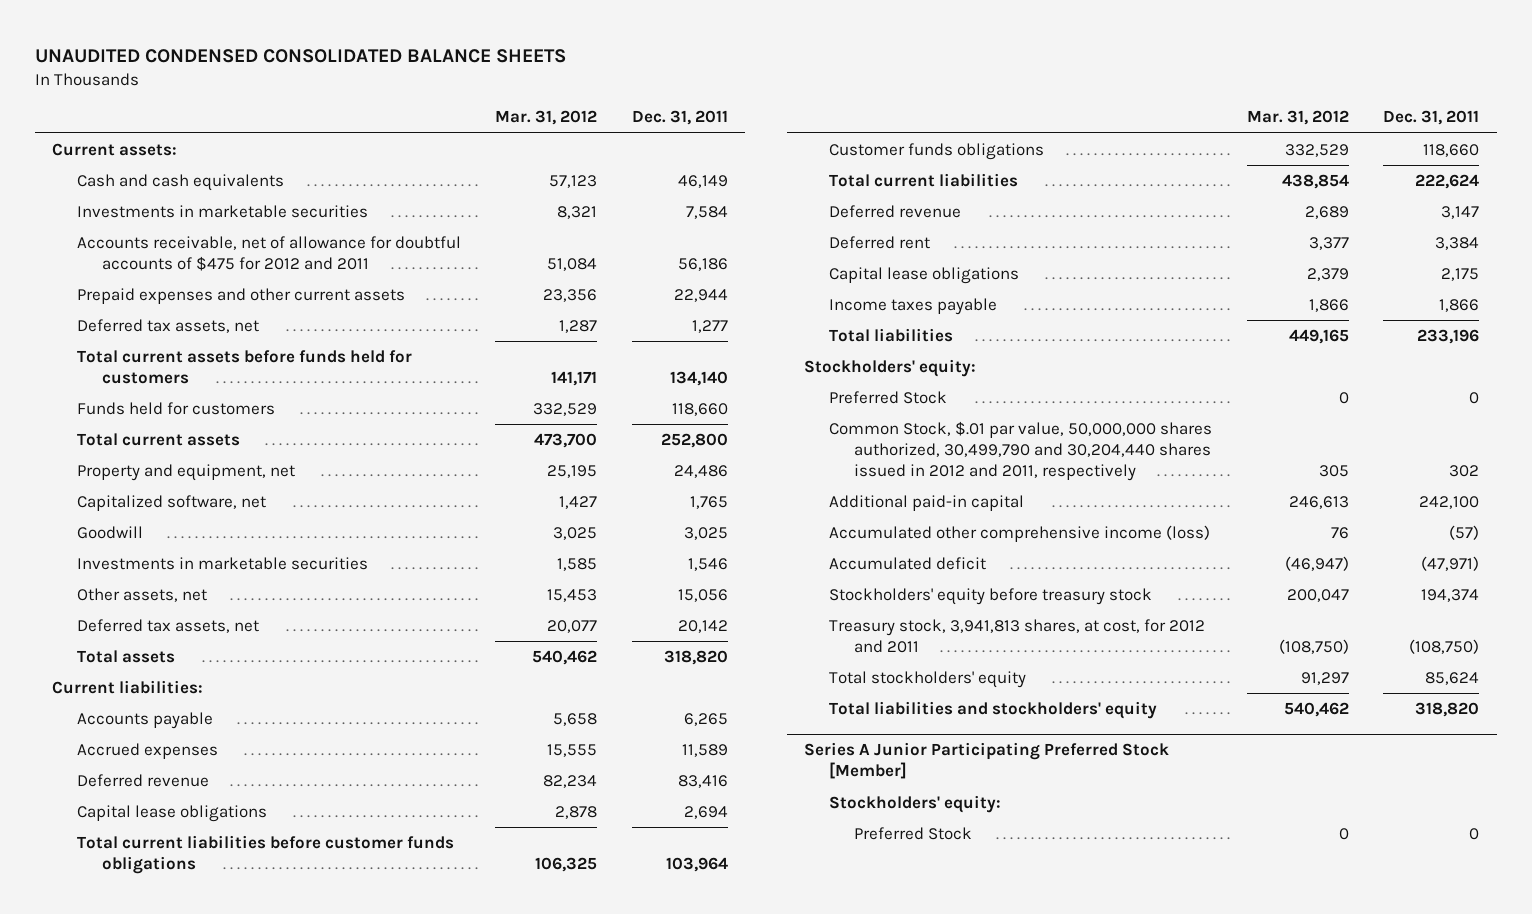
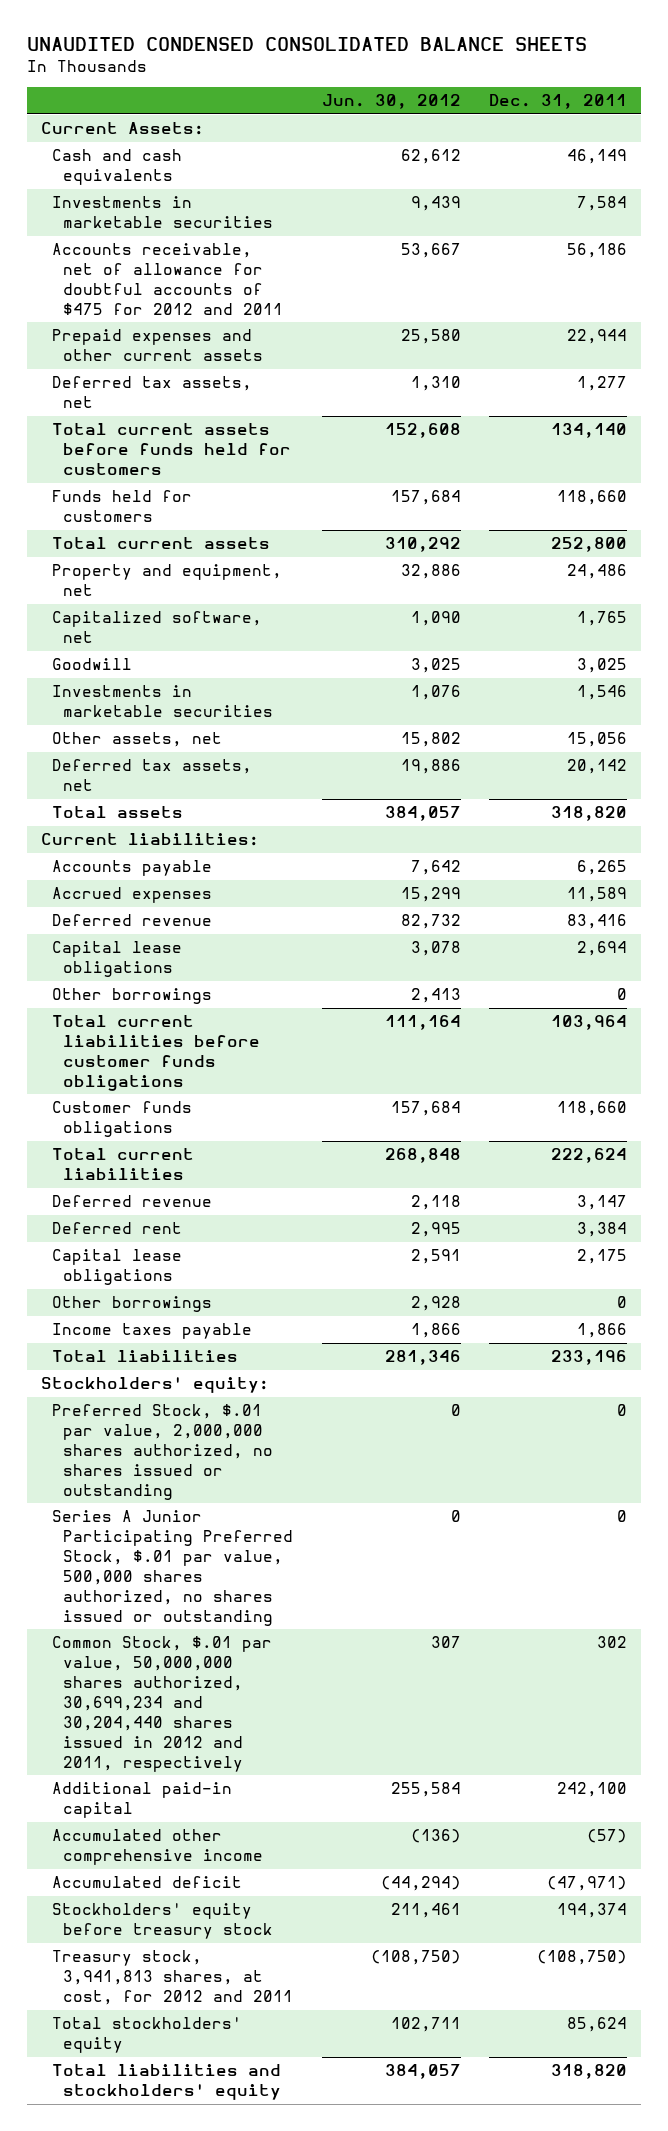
[495,110,598,126] Mar. 31, 2012 -> none
none -> [321,94,461,110] Jun. 30, 2012
[52,142,178,156] Current assets: -> [40,122,204,136] Current Assets:
none -> [52,988,213,1005] Other borrowings
none -> [52,1296,213,1313] Other borrowings
[828,390,947,404] Preferred Stock -> [52,1404,274,1501] Preferred Stock, $.01 par value, 2,000,000 shares authorized, no shares issued or outstanding
none -> [52,1510,294,1627] Series A Junior Participating Preferred Stock, $.01 par value, 500,000 shares authorized, no shares issued or outstanding
[828,420,1212,481] Common Stock, $.01 par value, 50,000,000 shares authorized, 30,499,790 and 30,204,440 shares issued in 2012 and 2011, respectively -> [52,1636,273,1772] Common Stock, $.01 par value, 50,000,000 shares authorized, 30,699,234 and 30,204,440 shares issued in 2012 and 2011, respectively
[828,524,1210,542] Accumulated other comprehensive income (loss) -> [52,1829,264,1866] Accumulated other comprehensive income
[804,742,1170,780] Series A Junior Participating Preferred Stock [Member] -> none
[828,794,1001,813] Stockholders' equity: -> none
[853,826,972,840] Preferred Stock -> none

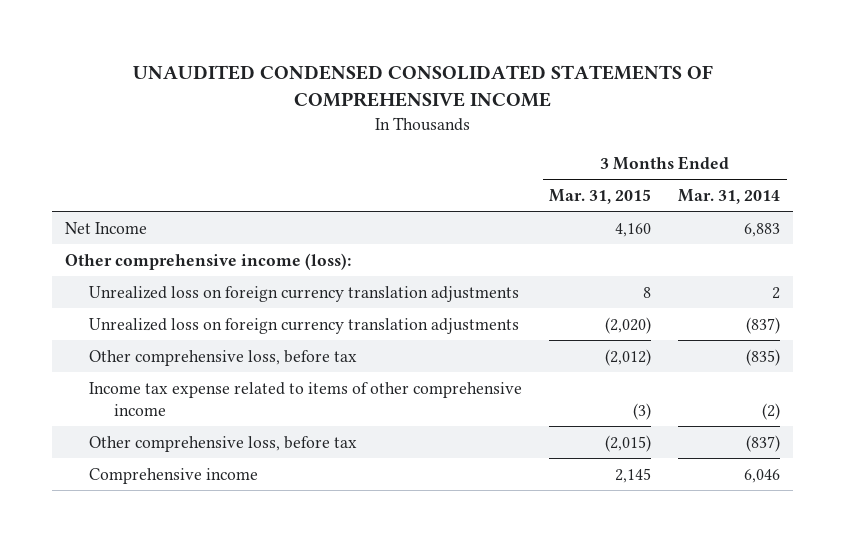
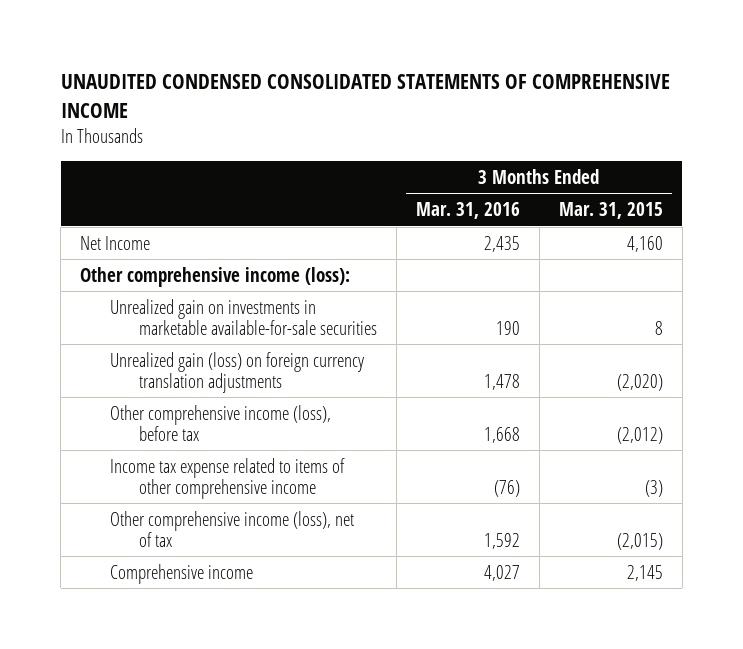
[677,188,780,204] Mar. 31, 2014 -> none
none -> [415,202,520,220] Mar. 31, 2016
[89,285,520,302] Unrealized loss on foreign currency translation adjustments -> [109,298,377,335] Unrealized gain on investments in marketable available-for-sale securities
[89,317,520,334] Unrealized loss on foreign currency translation adjustments -> [109,351,364,393] Unrealized gain (loss) on foreign currency translation adjustments
[89,349,358,366] Other comprehensive loss, before tax -> [109,404,331,441] Other comprehensive income (loss), before tax
[89,435,358,452] Other comprehensive loss, before tax -> [109,510,354,547] Other comprehensive income (loss), net of tax

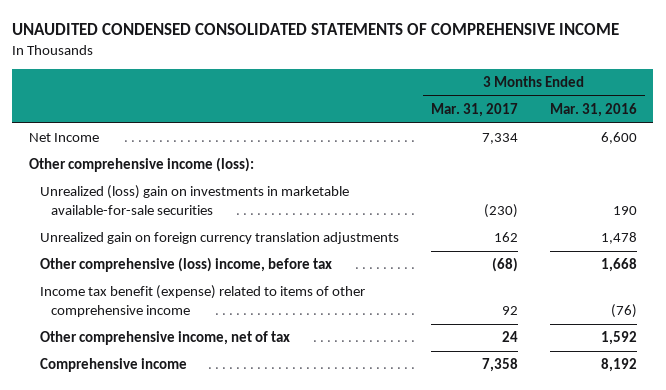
[558,202,663,220] Mar. 31, 2015 -> none
none -> [430,102,518,117] Mar. 31, 2017
[483,235,520,252] 2,435 -> [601,132,638,145] 6,600
[109,298,377,335] Unrealized gain on investments in marketable available-for-sale securities -> [39,185,349,215] Unrealized (loss) gain on investments in marketable available-for-sale securities
[109,351,364,393] Unrealized gain (loss) on foreign currency translation adjustments -> [39,232,399,245] Unrealized gain on foreign currency translation adjustments
[109,404,331,441] Other comprehensive income (loss), before tax -> [39,257,332,273] Other comprehensive (loss) income, before tax
[109,457,345,499] Income tax expense related to items of other comprehensive income -> [39,285,365,317] Income tax benefit (expense) related to items of other comprehensive income
[109,510,354,547] Other comprehensive income (loss), net of tax -> [39,331,290,346] Other comprehensive income, net of tax
[483,564,520,581] 4,027 -> [601,358,638,373] 8,192

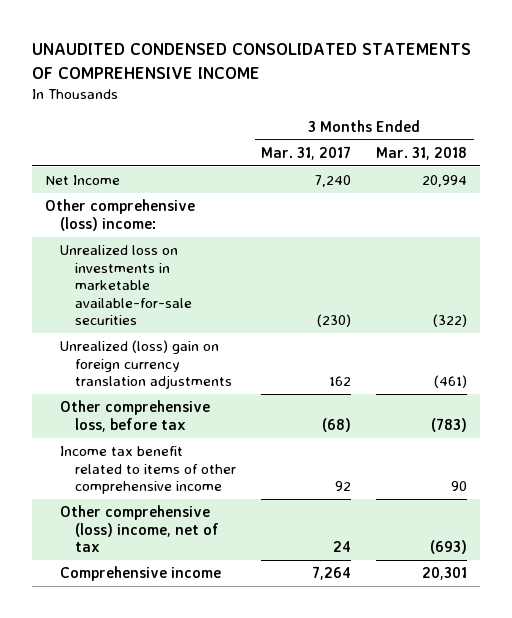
[550,102,638,117] Mar. 31, 2016 -> none
none -> [376,146,468,160] Mar. 31, 2018
[481,133,518,145] 7,334 -> [315,175,352,188] 7,240
[28,157,254,173] Other comprehensive income (loss): -> [44,199,195,231] Other comprehensive (loss) income:
[39,185,349,215] Unrealized (loss) gain on investments in marketable available-for-sale securities -> [59,245,192,326] Unrealized loss on investments in marketable available-for-sale securities
[39,232,399,245] Unrealized gain on foreign currency translation adjustments -> [59,340,232,390] Unrealized (loss) gain on foreign currency translation adjustments
[39,257,332,273] Other comprehensive (loss) income, before tax -> [59,400,210,432] Other comprehensive loss, before tax
[39,285,365,317] Income tax benefit (expense) related to items of other comprehensive income -> [59,446,236,495] Income tax benefit related to items of other comprehensive income
[39,331,290,346] Other comprehensive income, net of tax -> [59,505,219,553] Other comprehensive (loss) income, net of tax
[481,358,518,373] 7,358 -> [312,566,352,581] 7,264

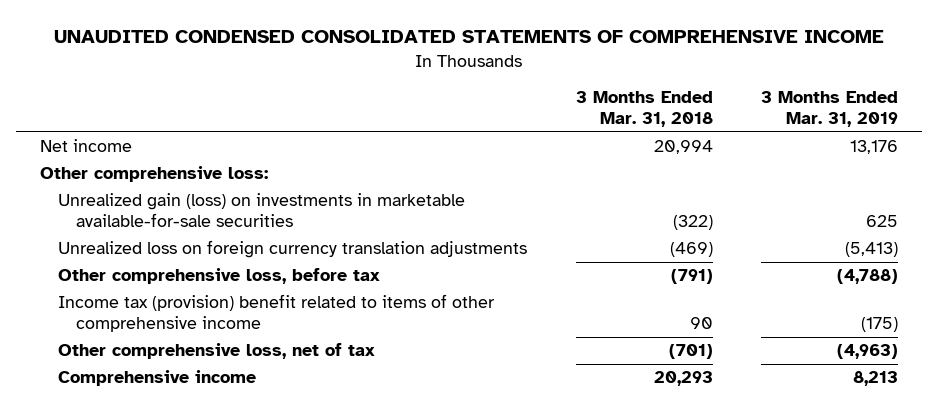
[261,145,352,160] Mar. 31, 2017 -> none
none -> [761,91,899,128] 3 Months Ended Mar. 31, 2019
[44,175,120,186] Net Income -> [40,139,133,153] Net income
[44,199,195,231] Other comprehensive (loss) income: -> [40,166,269,183] Other comprehensive loss:
[59,245,192,326] Unrealized loss on investments in marketable available-for-sale securities -> [58,193,466,228] Unrealized gain (loss) on investments in marketable available-for-sale securities
[59,340,232,390] Unrealized (loss) gain on foreign currency translation adjustments -> [58,240,528,259] Unrealized loss on foreign currency translation adjustments
[434,375,468,389] (461) -> [669,242,713,258] (469)
[431,417,468,432] (783) -> [670,269,713,285] (791)
[59,446,236,495] Income tax benefit related to items of other comprehensive income -> [58,294,496,333] Income tax (provision) benefit related to items of other comprehensive income
[59,505,219,553] Other comprehensive (loss) income, net of tax -> [58,343,376,360] Other comprehensive loss, net of tax
[430,540,468,555] (693) -> [668,344,713,360] (701)
[422,567,468,581] 20,301 -> [653,371,713,387] 20,293

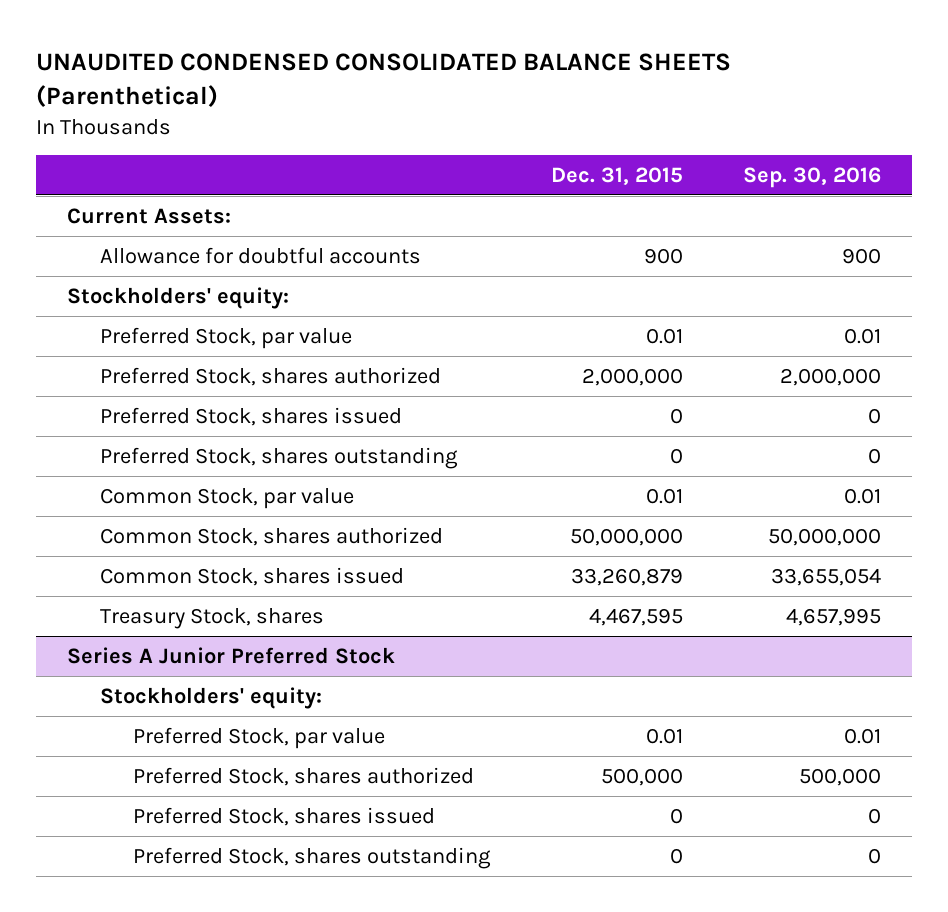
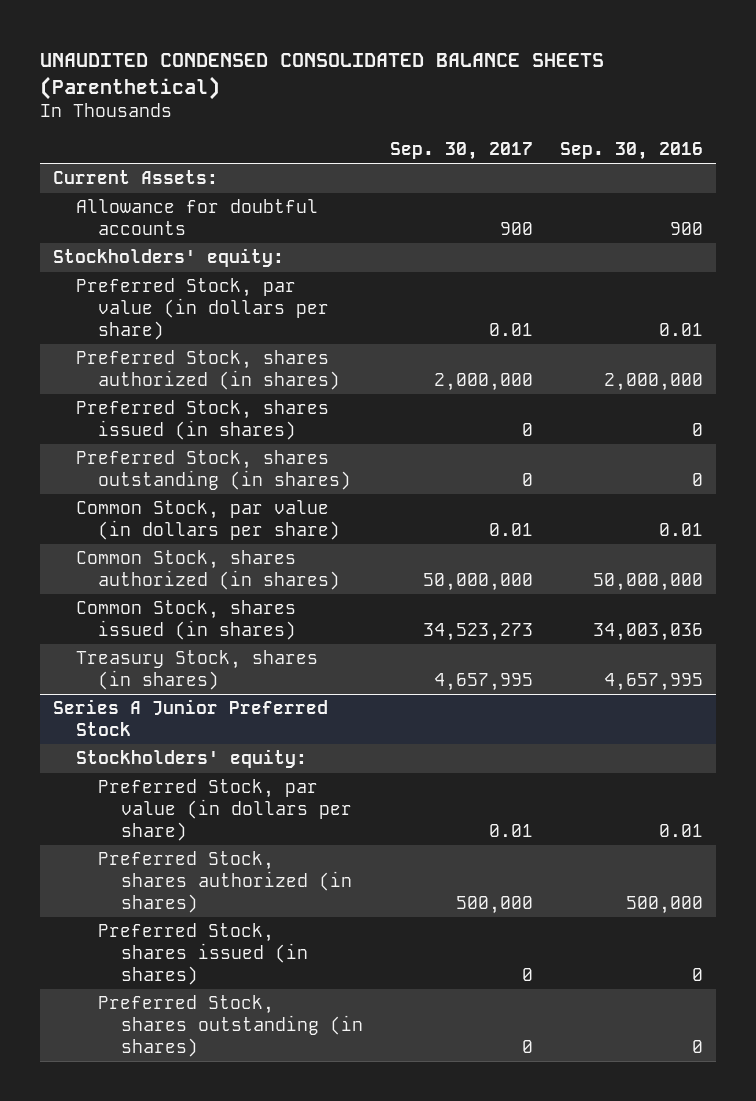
[550,167,683,186] Dec. 31, 2015 -> none
none -> [389,142,533,161] Sep. 30, 2017
[99,326,352,349] Preferred Stock, par value -> [75,278,330,340] Preferred Stock, par value (in dollars per share)
[99,366,441,386] Preferred Stock, shares authorized -> [75,350,341,391] Preferred Stock, shares authorized (in shares)
[99,406,402,426] Preferred Stock, shares issued -> [75,400,329,441] Preferred Stock, shares issued (in shares)
[99,446,458,469] Preferred Stock, shares outstanding -> [75,450,352,491] Preferred Stock, shares outstanding (in shares)
[99,487,354,509] Common Stock, par value -> [75,500,341,541] Common Stock, par value (in dollars per share)
[99,526,443,546] Common Stock, shares authorized -> [75,550,341,591] Common Stock, shares authorized (in shares)
[99,566,404,586] Common Stock, shares issued -> [75,600,297,641] Common Stock, shares issued (in shares)
[771,567,882,586] 33,655,054 -> [592,623,703,642] 34,003,036
[99,607,324,629] Treasury Stock, shares -> [75,650,318,691] Treasury Stock, shares (in shares)
[133,726,386,749] Preferred Stock, par value -> [98,779,352,841] Preferred Stock, par value (in dollars per share)
[133,766,475,786] Preferred Stock, shares authorized -> [98,851,352,913] Preferred Stock, shares authorized (in shares)
[133,806,436,826] Preferred Stock, shares issued -> [98,923,308,985] Preferred Stock, shares issued (in shares)
[133,846,492,869] Preferred Stock, shares outstanding -> [98,995,363,1057] Preferred Stock, shares outstanding (in shares)

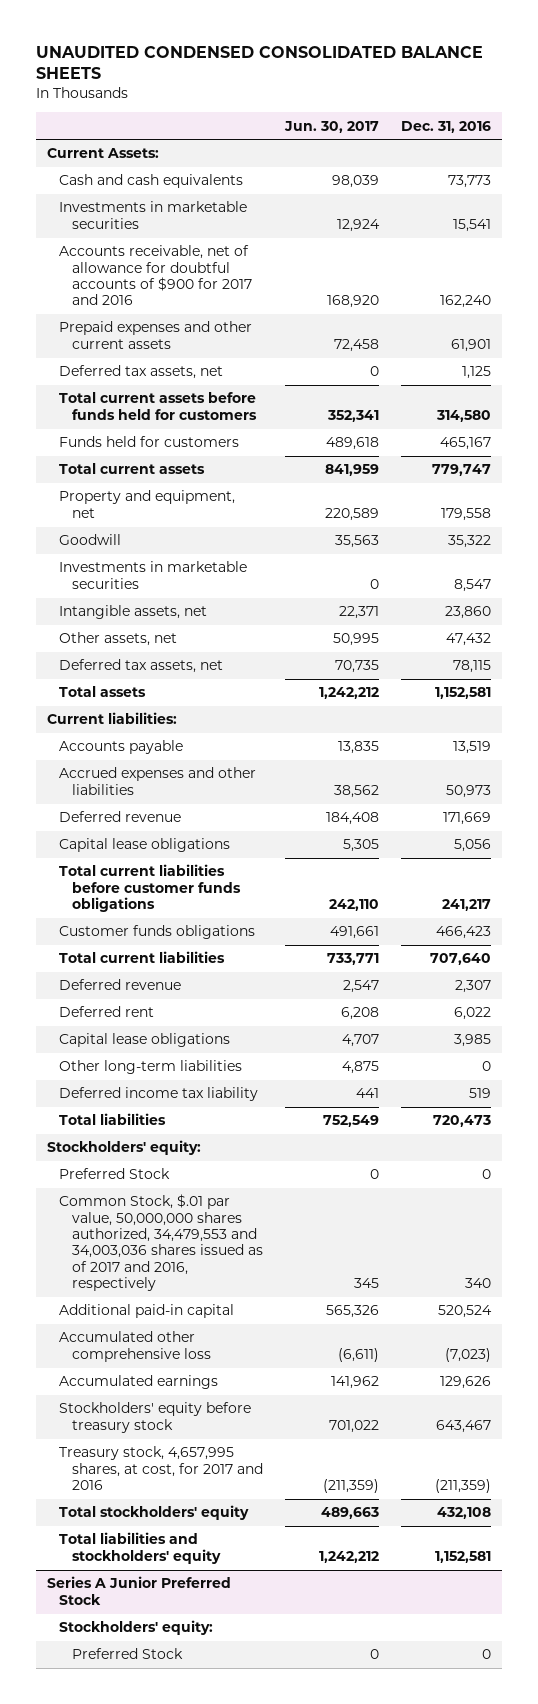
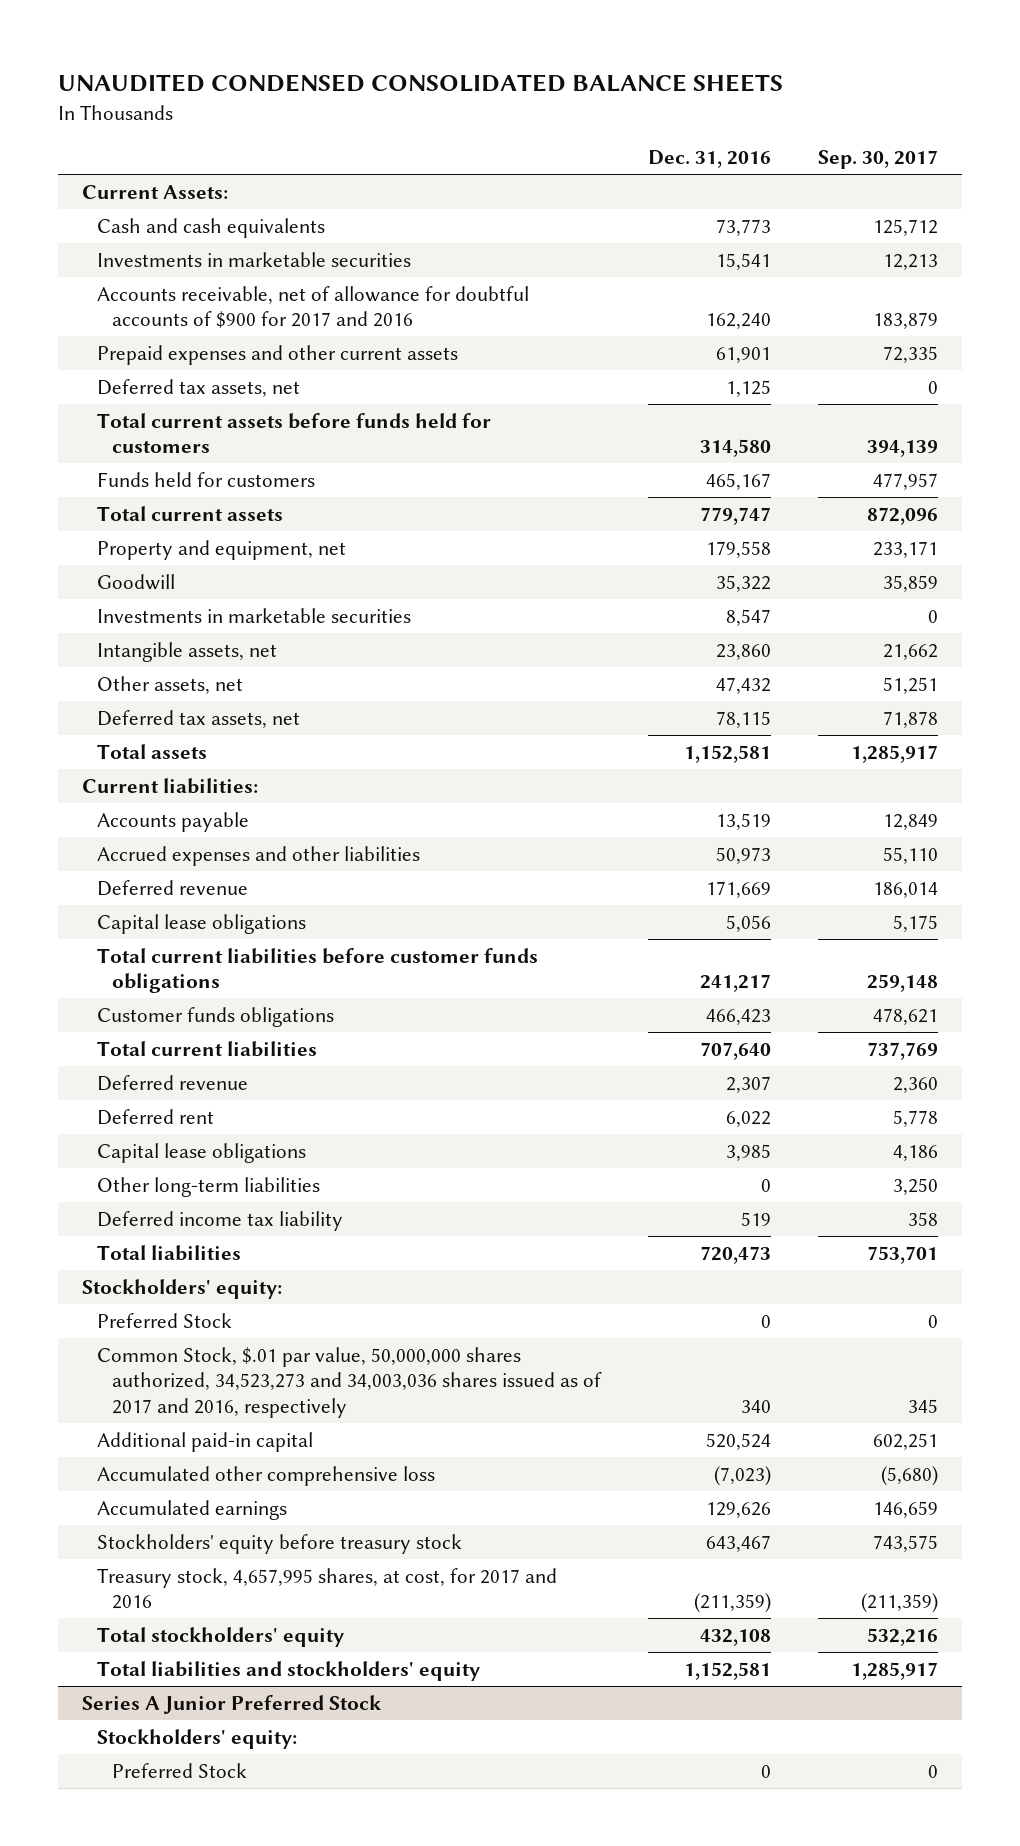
[283,120,379,133] Jun. 30, 2017 -> none
none -> [818,150,939,170] Sep. 30, 2017
[59,1194,263,1292] Common Stock, $.01 par value, 50,000,000 shares authorized, 34,479,553 and 34,003,036 shares issued as of 2017 and 2016, respectively -> [96,1346,603,1419] Common Stock, $.01 par value, 50,000,000 shares authorized, 34,523,273 and 34,003,036 shares issued as of 2017 and 2016, respectively

